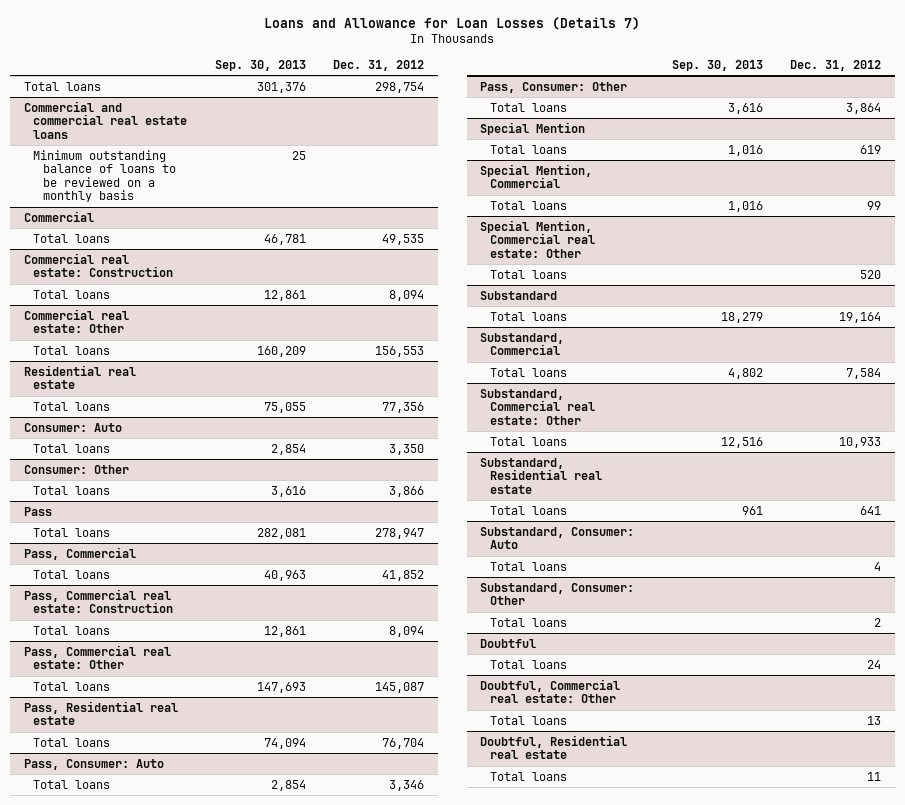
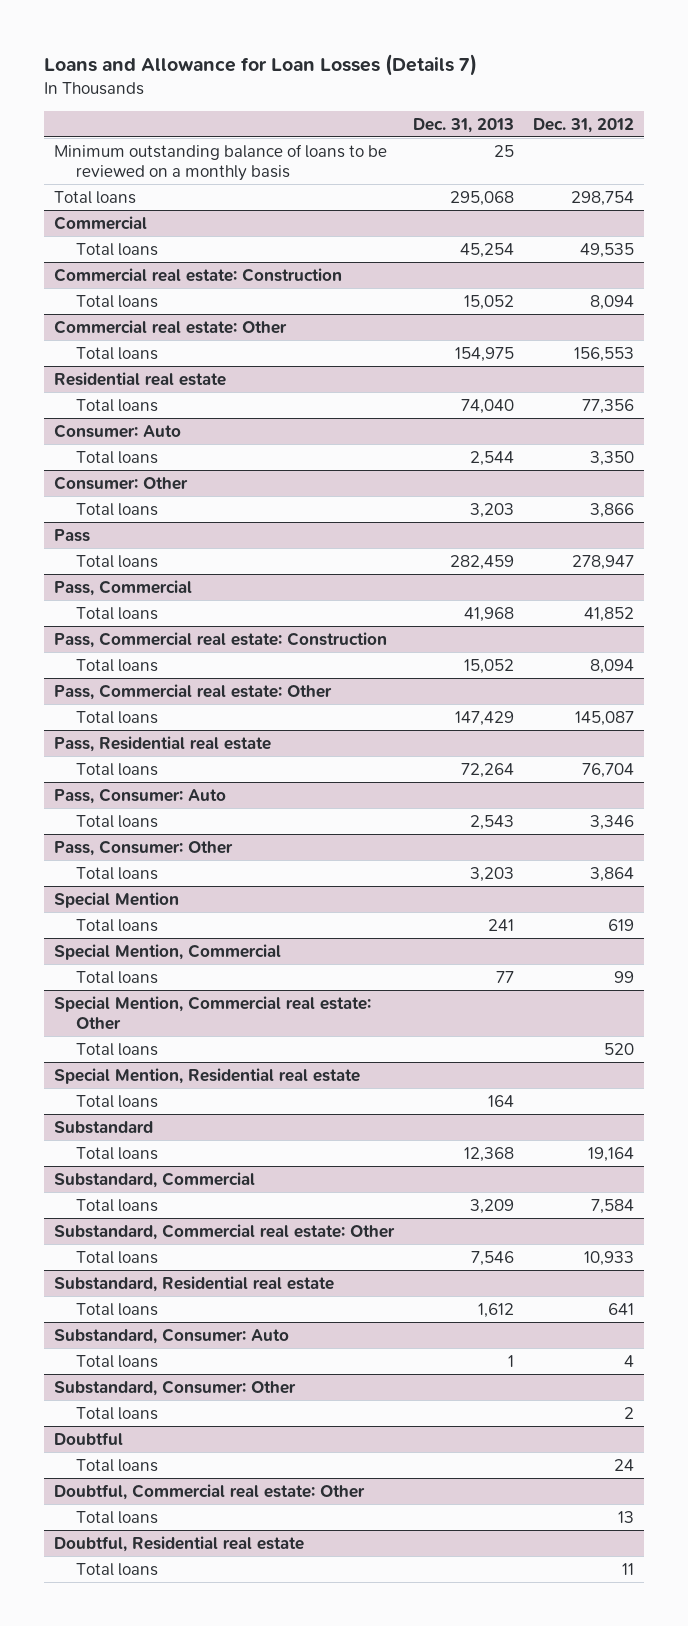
[214,60,306,72] Sep. 30, 2013 -> none
none -> [413,117,515,133] Dec. 31, 2013
[23,100,188,139] Commercial and commercial real estate loans -> none
[23,81,101,91] Total loans -> [54,190,137,204] Total loans
none -> [54,1067,361,1084] Special Mention, Residential real estate
none -> [76,1094,159,1108] Total loans

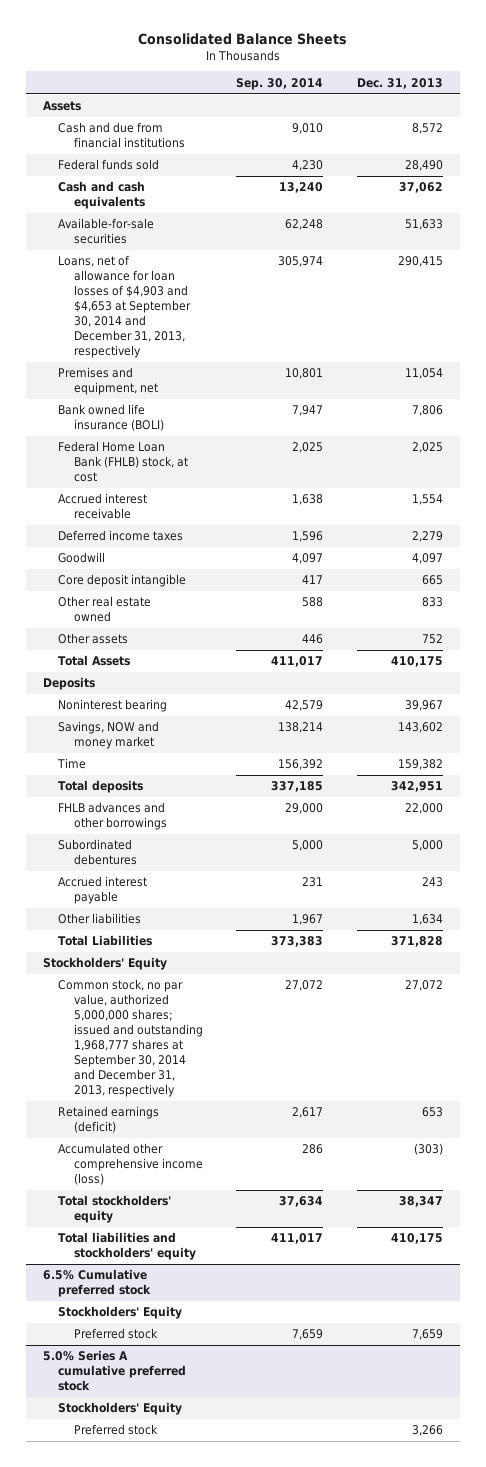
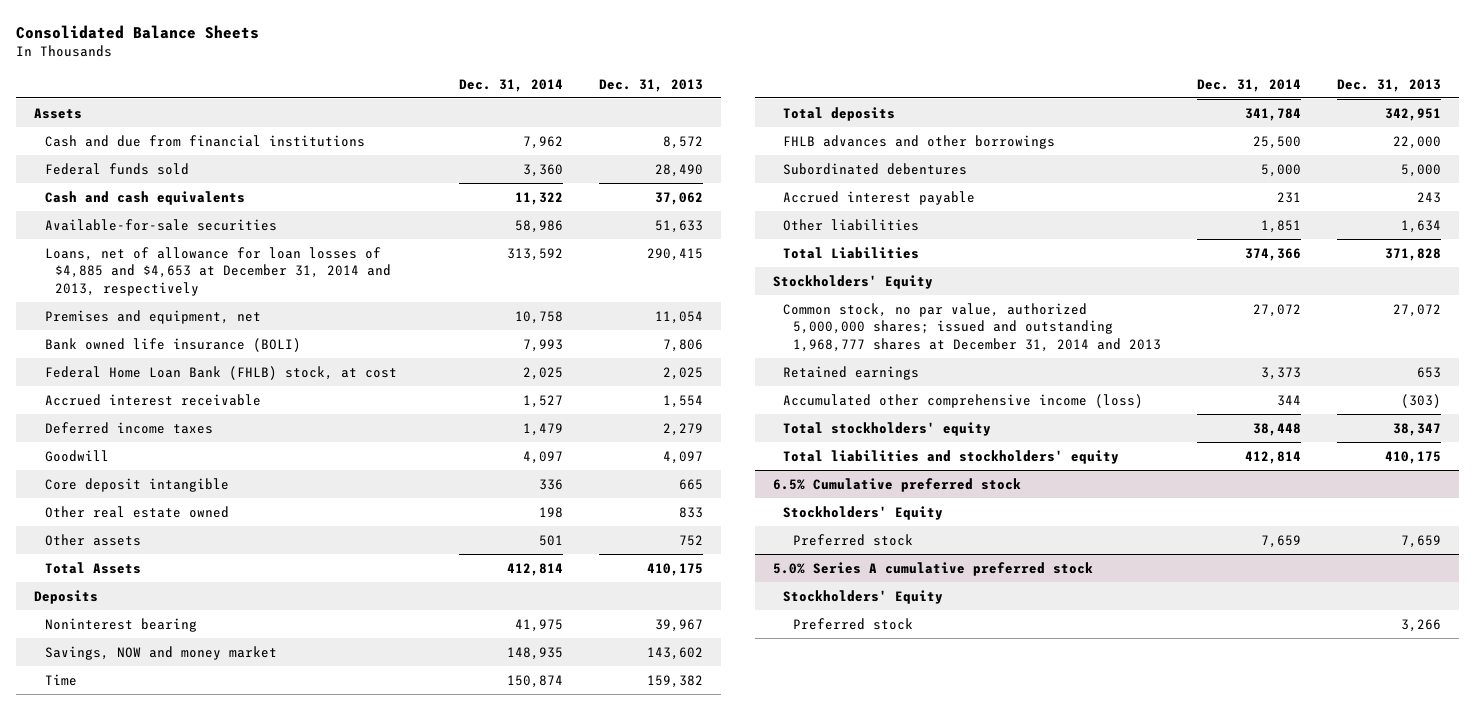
[236,77,324,90] Sep. 30, 2014 -> none
none -> [458,78,563,92] Dec. 31, 2014
[58,255,191,359] Loans, net of allowance for loan losses of $4,903 and $4,653 at September 30, 2014 and December 31, 2013, respectively -> [44,246,391,296] Loans, net of allowance for loan losses of $4,885 and $4,653 at December 31, 2014 and 2013, respectively
[58,979,203,1098] Common stock, no par value, authorized 5,000,000 shares; issued and outstanding 1,968,777 shares at September 30, 2014 and December 31, 2013, respectively -> [783,302,1162,352] Common stock, no par value, authorized 5,000,000 shares; issued and outstanding 1,968,777 shares at December 31, 2014 and 2013
[58,1106,160,1134] Retained earnings (deficit) -> [783,365,920,380] Retained earnings

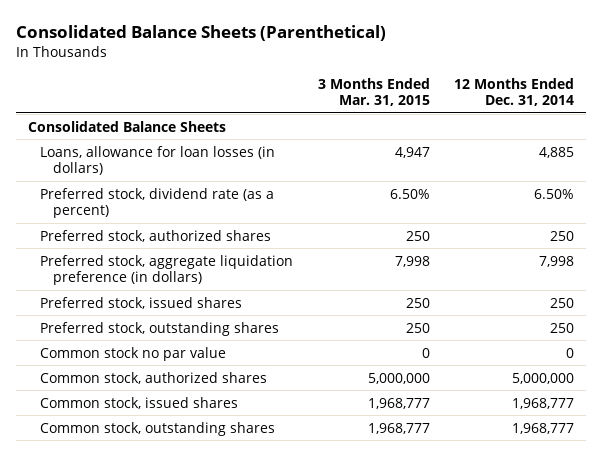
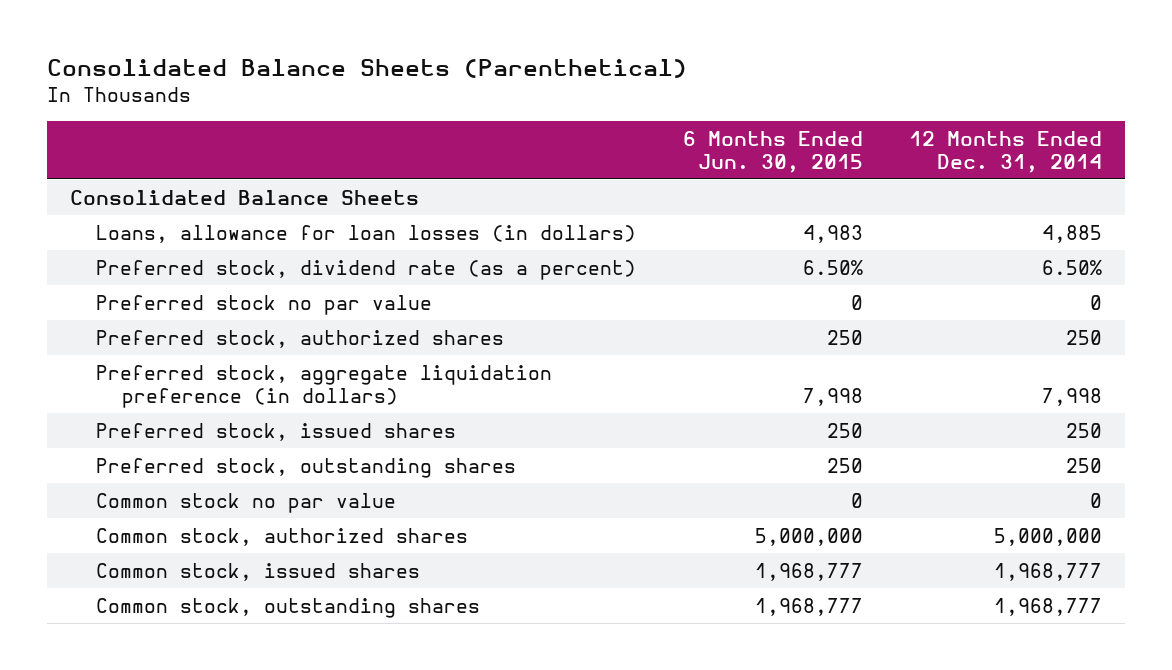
[317,77,430,107] 3 Months Ended Mar. 31, 2015 -> none
none -> [682,130,863,173] 6 Months Ended Jun. 30, 2015
none -> [96,294,433,315] Preferred stock no par value

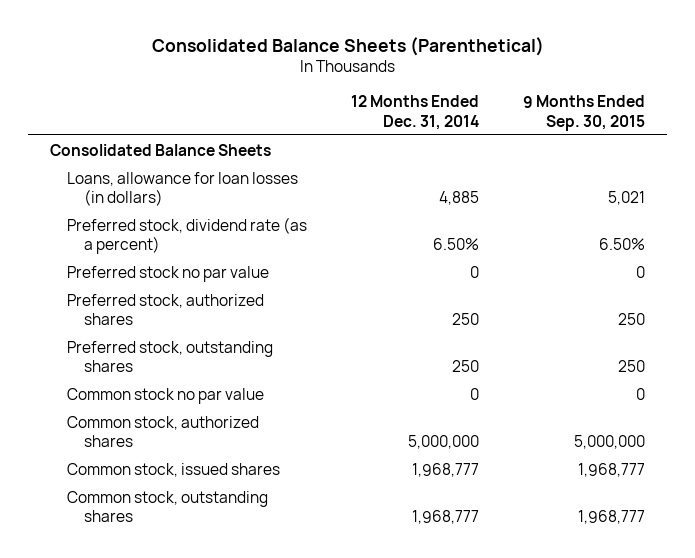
[682,130,863,173] 6 Months Ended Jun. 30, 2015 -> none
none -> [523,95,646,131] 9 Months Ended Sep. 30, 2015
[96,364,553,408] Preferred stock, aggregate liquidation preference (in dollars) -> none
[96,422,457,441] Preferred stock, issued shares -> none

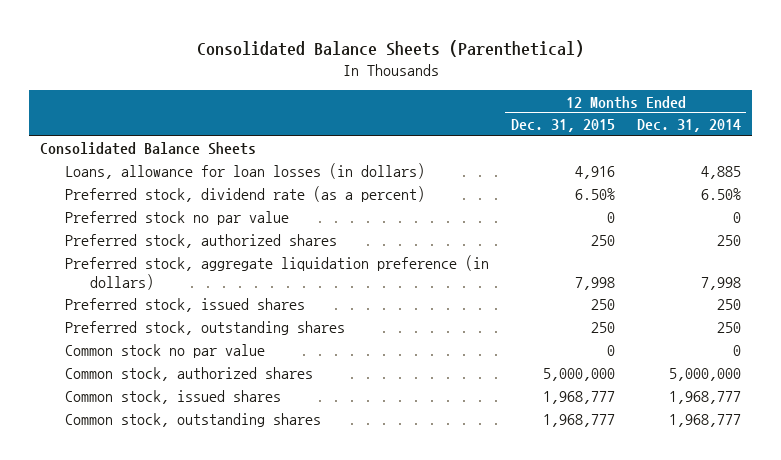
[523,95,646,131] 9 Months Ended Sep. 30, 2015 -> none
none -> [510,119,615,133] Dec. 31, 2015
none -> [64,255,489,290] Preferred stock, aggregate liquidation preference (in dollars)
none -> [64,298,305,313] Preferred stock, issued shares

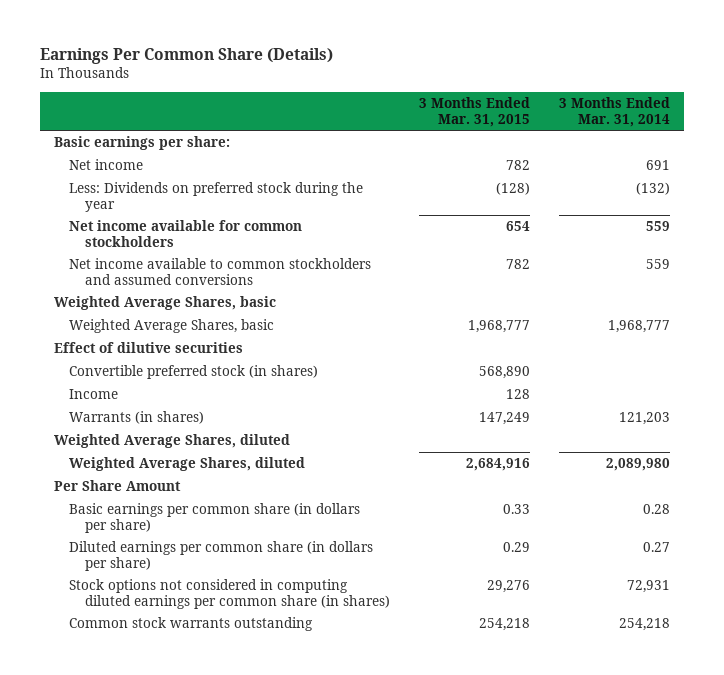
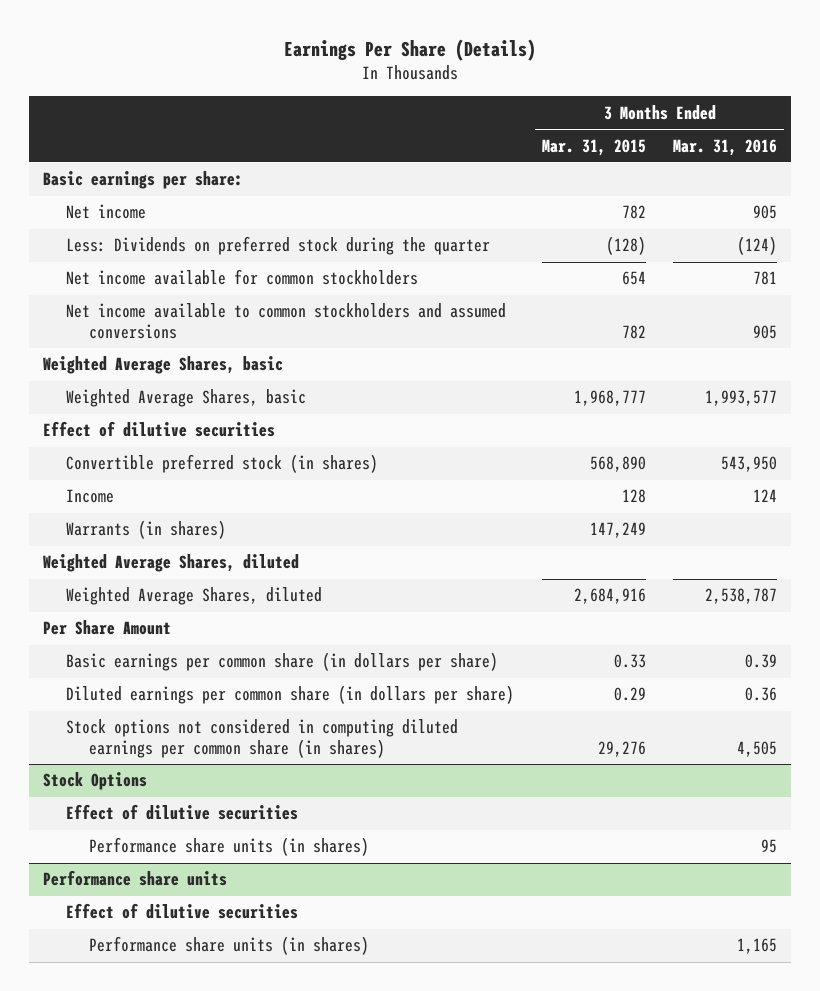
[39,48,333,65] Earnings Per Common Share (Details) -> [284,38,537,61] Earnings Per Share (Details)
[558,96,670,127] 3 Months Ended Mar. 31, 2014 -> none
none -> [673,138,778,156] Mar. 31, 2016
[69,182,364,212] Less: Dividends on preferred stock during the year -> [65,236,490,256] Less: Dividends on preferred stock during the quarter
[69,617,314,632] Common stock warrants outstanding -> none
none -> [42,772,147,791] Stock Options
none -> [65,804,298,821] Effect of dilutive securities
none -> [89,837,370,857] Performance share units (in shares)
none -> [42,870,227,887] Performance share units
none -> [65,903,298,920] Effect of dilutive securities
none -> [89,936,370,956] Performance share units (in shares)

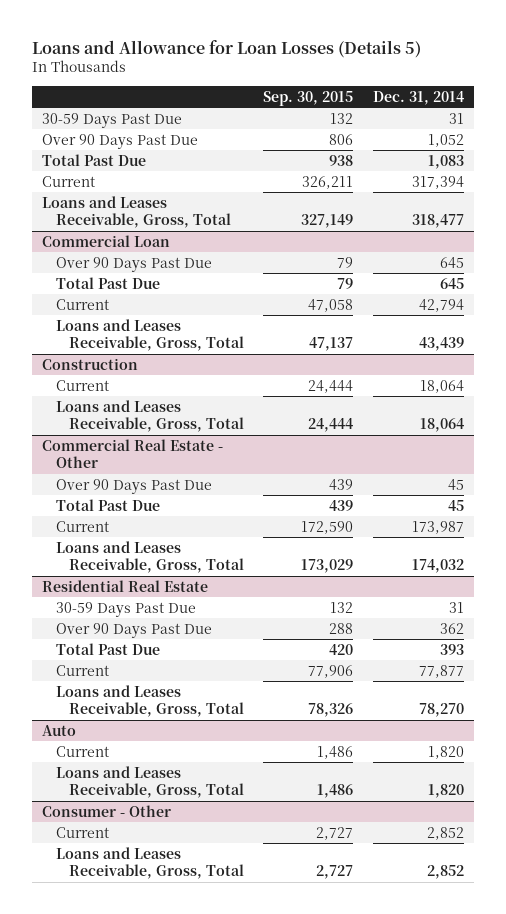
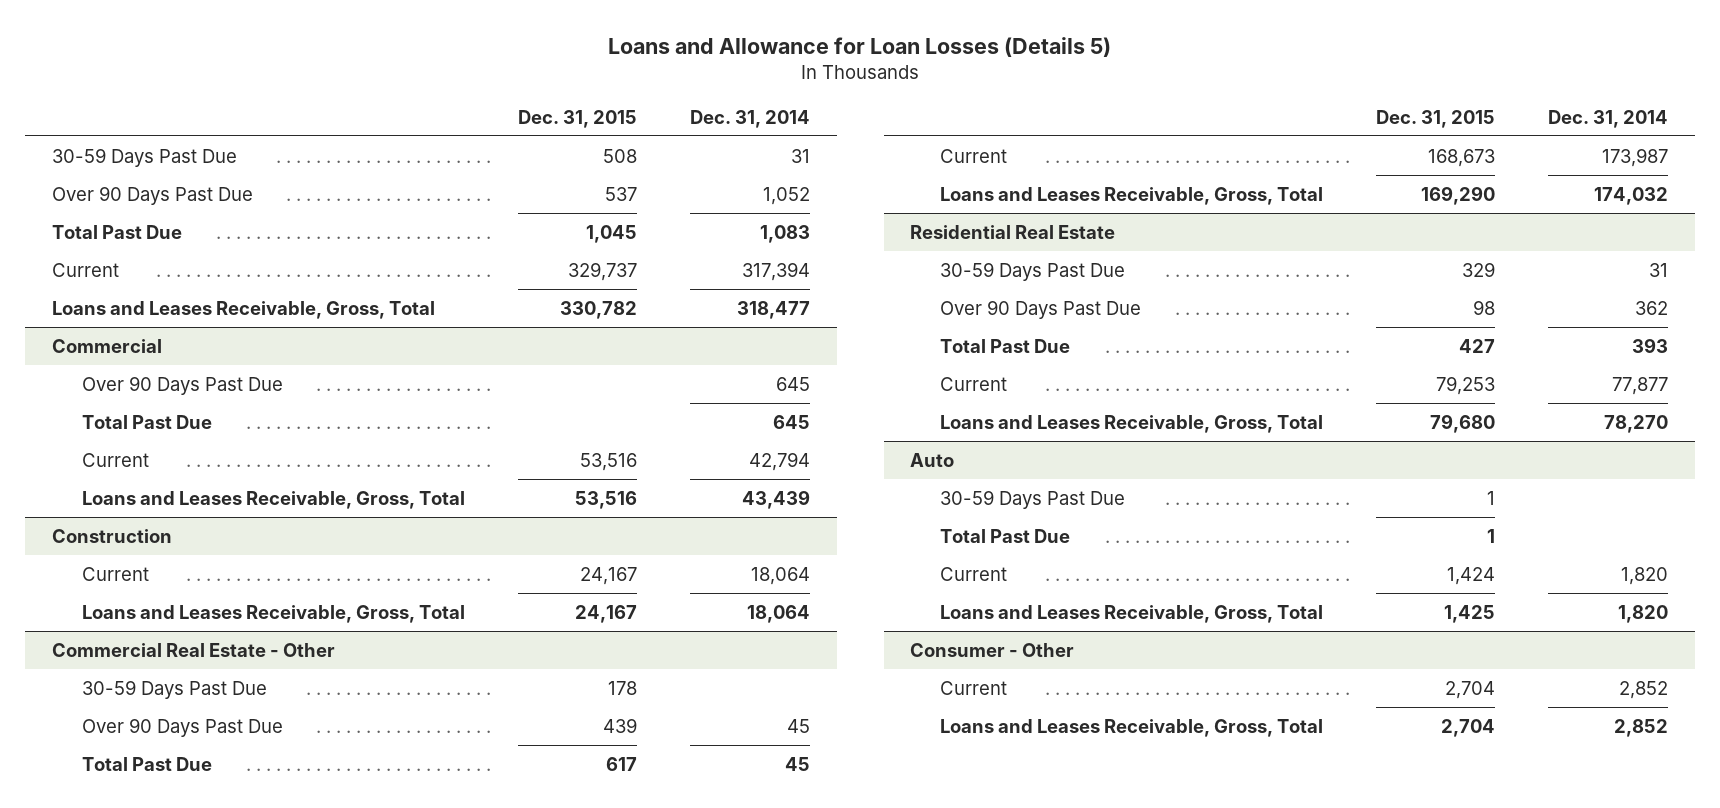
[263,90,354,106] Sep. 30, 2015 -> none
none -> [517,109,637,128] Dec. 31, 2015
[42,234,171,247] Commercial Loan -> [51,338,162,353] Commercial
none -> [81,679,267,699] 30-59 Days Past Due
none -> [939,489,1125,509] 30-59 Days Past Due
none -> [939,528,1070,543] Total Past Due

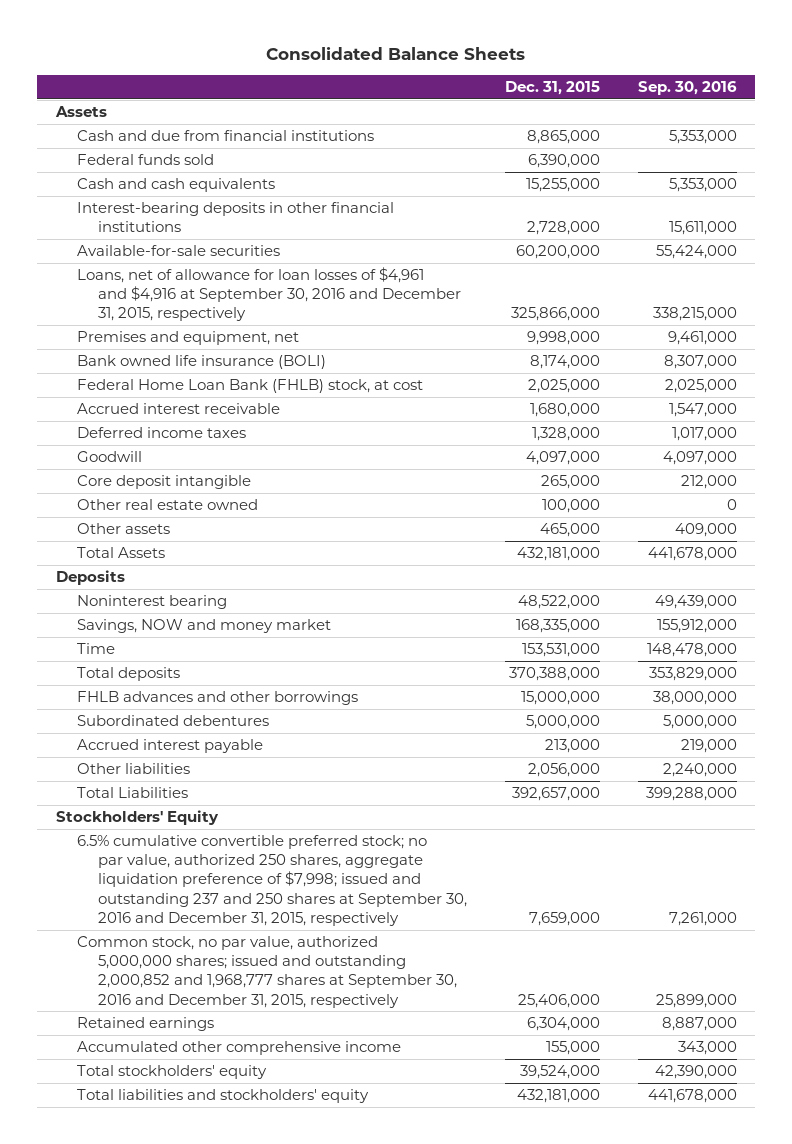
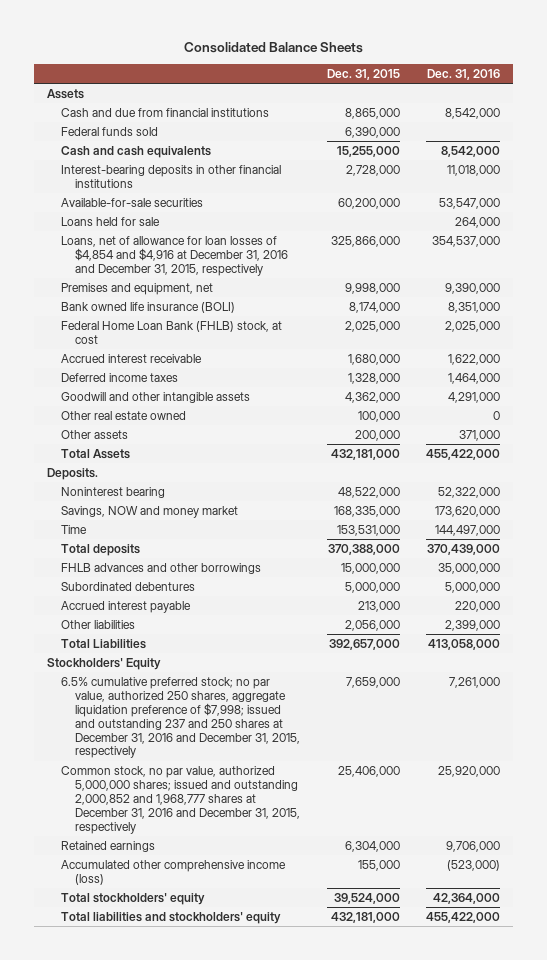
[637,80,737,95] Sep. 30, 2016 -> none
none -> [427,68,501,80] Dec. 31, 2016
none -> [61,216,161,226] Loans held for sale
[76,267,462,322] Loans, net of allowance for loan losses of $4,961 and $4,916 at September 30, 2016 and December 31, 2015, respectively -> [61,235,289,276] Loans, net of allowance for loan losses of $4,854 and $4,916 at December 31, 2016 and December 31, 2015, respectively
[76,451,142,463] Goodwill -> none
[76,475,251,490] Core deposit intangible -> none
none -> [61,391,251,403] Goodwill and other intangible assets
[540,523,601,538] 465,000 -> [354,429,400,441] 200,000
[55,570,125,586] Deposits -> [47,467,99,480] Deposits.
[76,835,468,926] 6.5% cumulative convertible preferred stock; no par value, authorized 250 shares, aggregate liquidation preference of $7,998; issued and outstanding 237 and 250 shares at September 30, 2016 and December 31, 2015, respectively -> [61,676,301,759] 6.5% cumulative preferred stock; no par value, authorized 250 shares, aggregate liquidation preference of $7,998; issued and outstanding 237 and 250 shares at December 31, 2016 and December 31, 2015, respectively
[76,936,458,1008] Common stock, no par value, authorized 5,000,000 shares; issued and outstanding 2,000,852 and 1,968,777 shares at September 30, 2016 and December 31, 2015, respectively -> [61,765,301,834] Common stock, no par value, authorized 5,000,000 shares; issued and outstanding 2,000,852 and 1,968,777 shares at December 31, 2016 and December 31, 2015, respectively
[76,1041,401,1056] Accumulated other comprehensive income -> [61,859,287,885] Accumulated other comprehensive income (loss)

